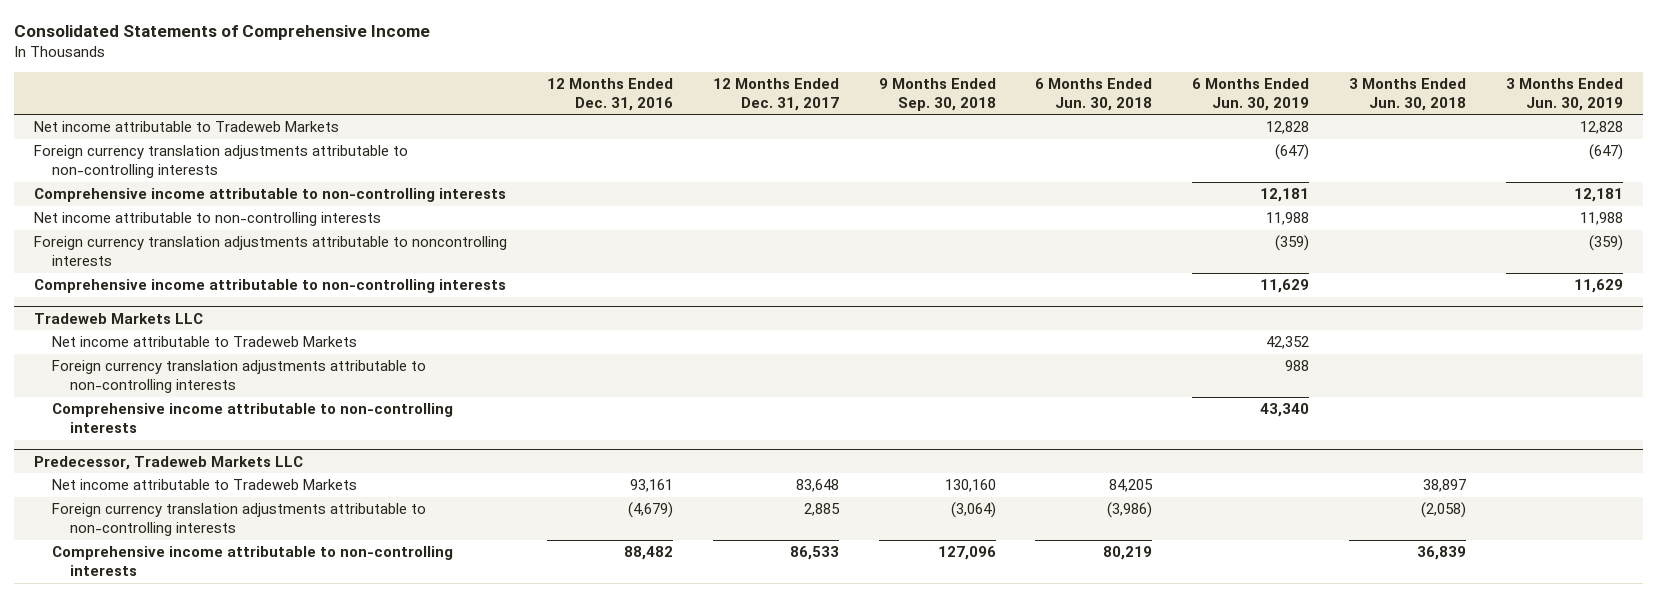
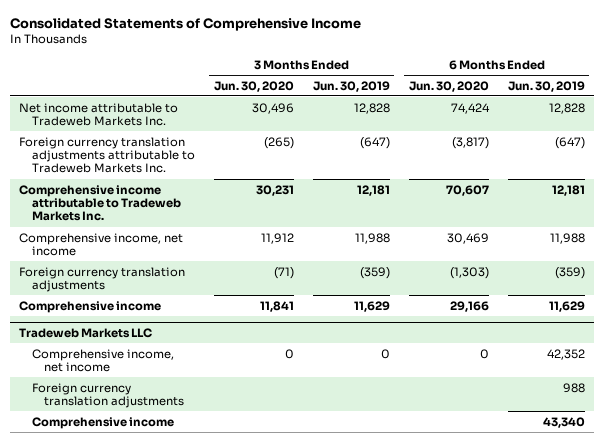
[546,77,673,111] 12 Months Ended Dec. 31, 2016 -> none
[712,77,839,111] 12 Months Ended Dec. 31, 2017 -> none
[878,77,996,111] 9 Months Ended Sep. 30, 2018 -> none
[1035,77,1153,111] 6 Months Ended Jun. 30, 2018 -> none
[1349,77,1467,111] 3 Months Ended Jun. 30, 2018 -> none
none -> [213,80,294,92] Jun. 30, 2020
none -> [408,80,489,92] Jun. 30, 2020
[33,121,339,133] Net income attributable to Tradeweb Markets -> [19,102,179,126] Net income attributable to Tradeweb Markets Inc.
[33,145,408,178] Foreign currency translation adjustments attributable to non-controlling interests -> [19,136,195,174] Foreign currency translation adjustments attributable to Tradeweb Markets Inc.
[33,188,506,203] Comprehensive income attributable to non-controlling interests -> [19,184,181,222] Comprehensive income attributable to Tradeweb Markets Inc.
[33,212,381,227] Net income attributable to non-controlling interests -> [19,232,184,256] Comprehensive income, net income
[33,236,507,266] Foreign currency translation adjustments attributable to noncontrolling interests -> [19,266,186,292] Foreign currency translation adjustments
[33,279,506,294] Comprehensive income attributable to non-controlling interests -> [19,300,162,313] Comprehensive income
[51,336,357,348] Net income attributable to Tradeweb Markets -> none
[33,455,303,470] Predecessor, Tradeweb Markets LLC -> none
[51,479,357,491] Net income attributable to Tradeweb Markets -> none
[51,503,426,536] Foreign currency translation adjustments attributable to non-controlling interests -> none
[51,546,453,576] Comprehensive income attributable to non-controlling interests -> none
none -> [31,348,174,372] Comprehensive income, net income
[51,360,426,393] Foreign currency translation adjustments attributable to non-controlling interests -> [31,382,184,408] Foreign currency translation adjustments
[51,403,453,433] Comprehensive income attributable to non-controlling interests -> [31,416,174,429] Comprehensive income

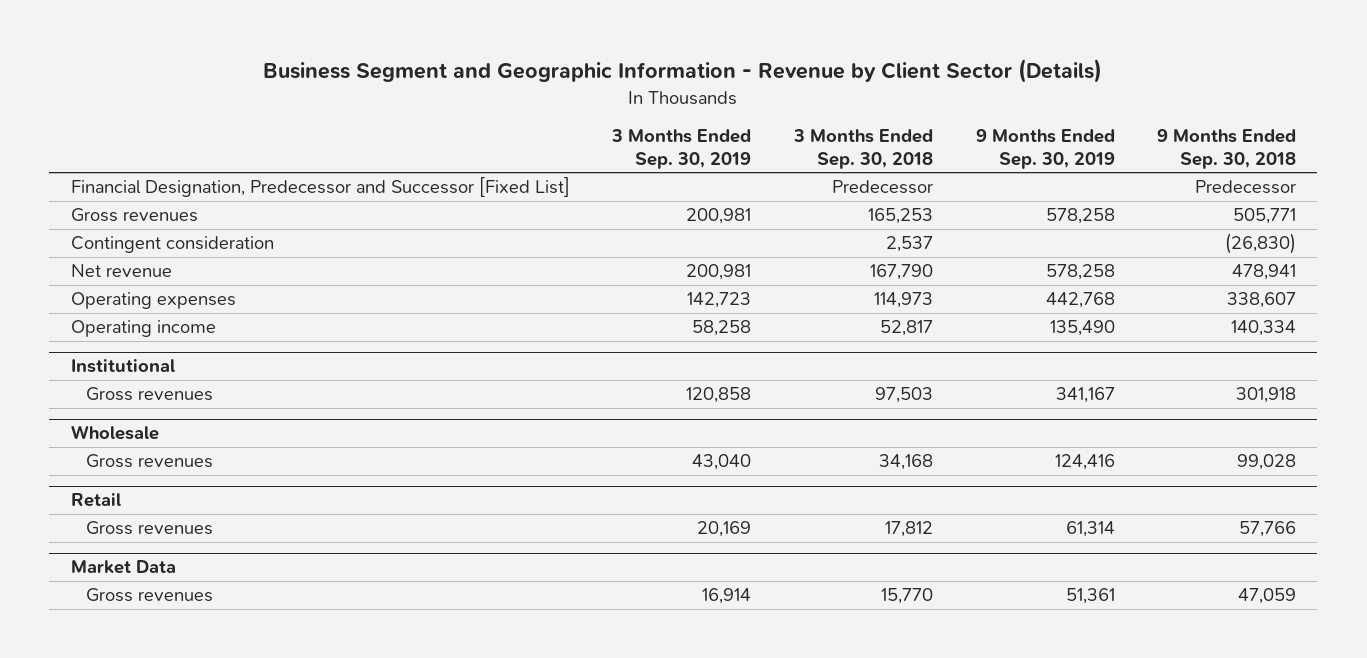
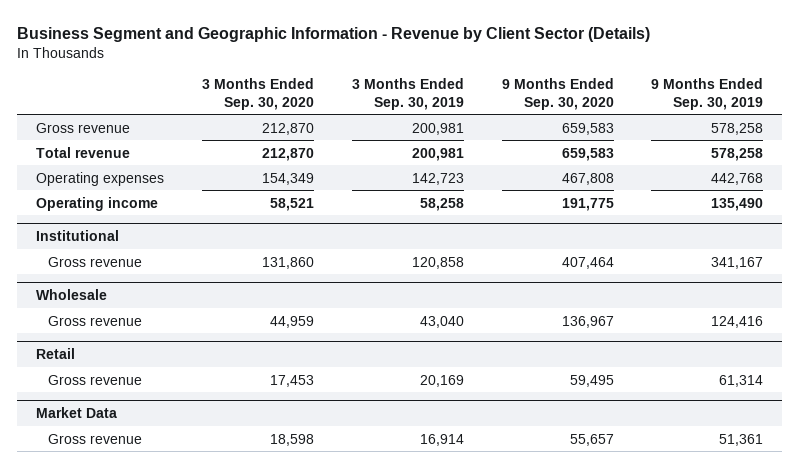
[792,129,933,169] 3 Months Ended Sep. 30, 2018 -> none
[1157,129,1297,169] 9 Months Ended Sep. 30, 2018 -> none
none -> [201,78,314,110] 3 Months Ended Sep. 30, 2020
none -> [501,78,614,110] 9 Months Ended Sep. 30, 2020
[70,177,570,198] Financial Designation, Predecessor and Successor [Fixed List] -> none
[70,236,274,254] Contingent consideration -> none
[70,208,198,223] Gross revenues -> [36,122,131,133] Gross revenue
[70,264,172,278] Net revenue -> [36,146,131,158] Total revenue
[85,387,213,402] Gross revenues -> [47,256,142,267] Gross revenue
[85,454,213,469] Gross revenues -> [47,315,142,326] Gross revenue
[85,521,213,536] Gross revenues -> [47,374,142,385] Gross revenue
[85,588,213,603] Gross revenues -> [47,433,142,444] Gross revenue

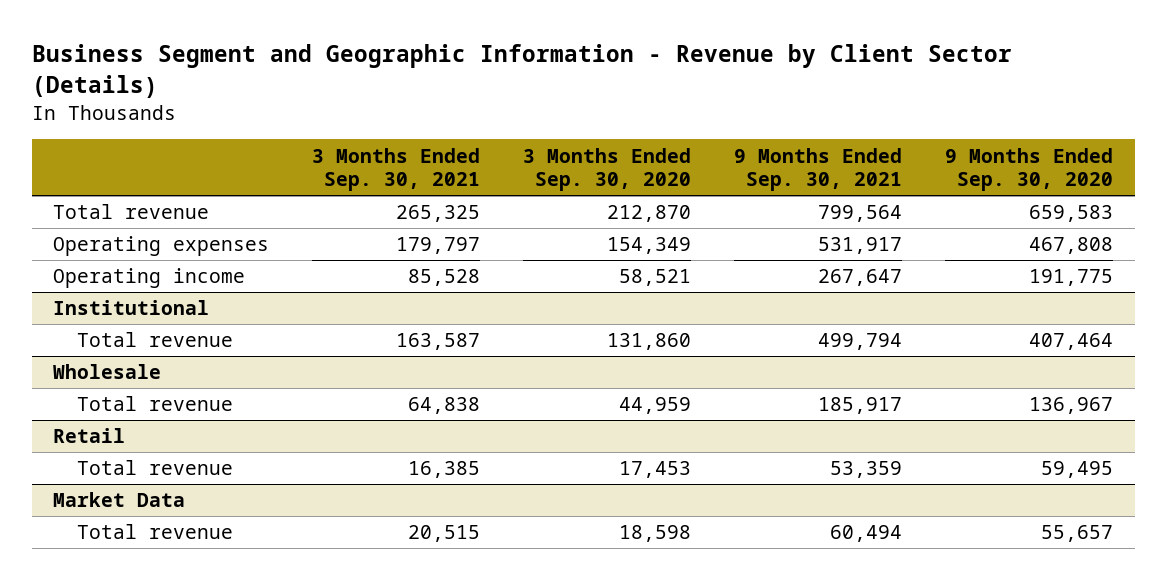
[351,78,464,110] 3 Months Ended Sep. 30, 2019 -> none
[651,78,764,110] 9 Months Ended Sep. 30, 2019 -> none
none -> [312,147,481,191] 3 Months Ended Sep. 30, 2021
none -> [734,147,903,191] 9 Months Ended Sep. 30, 2021
[36,122,131,133] Gross revenue -> none
[47,256,142,267] Gross revenue -> [77,332,234,348] Total revenue
[47,315,142,326] Gross revenue -> [77,396,234,412] Total revenue
[47,374,142,385] Gross revenue -> [77,460,234,476] Total revenue
[47,433,142,444] Gross revenue -> [77,524,234,540] Total revenue

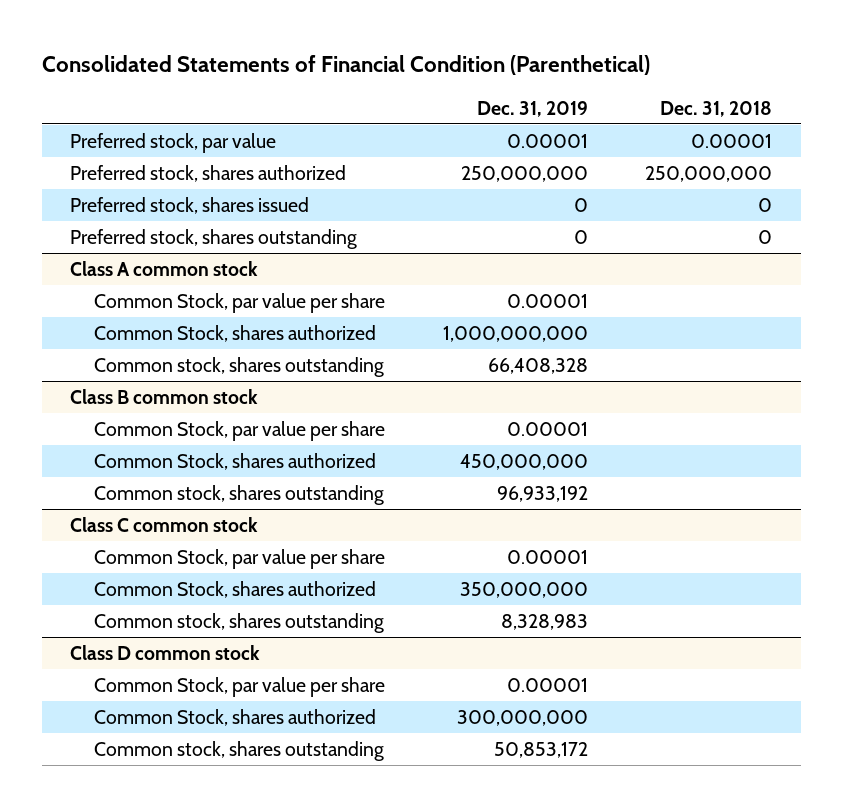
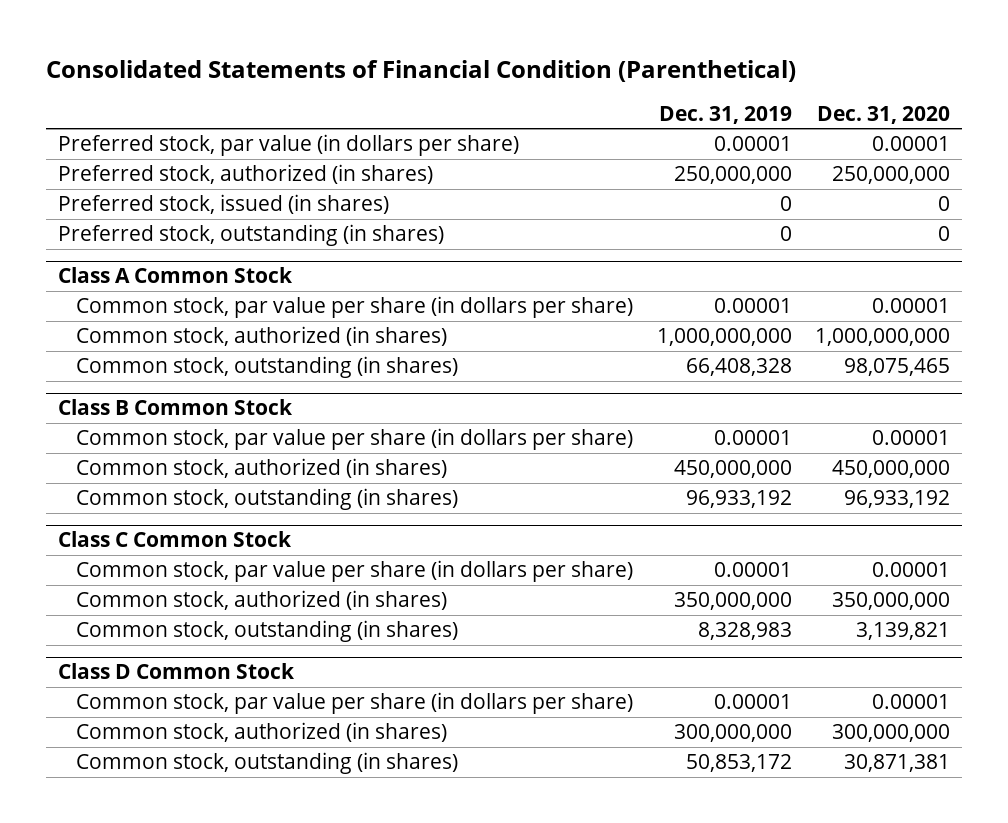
[660,100,773,117] Dec. 31, 2018 -> none
none -> [817,105,951,124] Dec. 31, 2020
[70,132,277,153] Preferred stock, par value -> [57,134,519,157] Preferred stock, par value (in dollars per share)
[70,164,347,182] Preferred stock, shares authorized -> [57,164,433,185] Preferred stock, authorized (in shares)
[70,196,310,214] Preferred stock, shares issued -> [57,194,389,215] Preferred stock, issued (in shares)
[70,228,358,249] Preferred stock, shares outstanding -> [57,224,444,247] Preferred stock, outstanding (in shares)
[70,260,259,276] Class A common stock -> [57,267,293,284] Class A Common Stock
[93,292,385,313] Common Stock, par value per share -> [75,296,633,319] Common stock, par value per share (in dollars per share)
[93,324,376,342] Common Stock, shares authorized -> [75,326,447,347] Common stock, authorized (in shares)
[93,356,384,377] Common stock, shares outstanding -> [75,356,458,379] Common stock, outstanding (in shares)
[70,388,259,404] Class B common stock -> [57,399,293,416] Class B Common Stock
[93,420,385,441] Common Stock, par value per share -> [75,428,633,451] Common stock, par value per share (in dollars per share)
[93,452,376,470] Common Stock, shares authorized -> [75,458,447,479] Common stock, authorized (in shares)
[93,484,384,505] Common stock, shares outstanding -> [75,488,458,511] Common stock, outstanding (in shares)
[70,516,259,532] Class C common stock -> [57,531,292,548] Class C Common Stock
[93,548,385,569] Common Stock, par value per share -> [75,560,633,583] Common stock, par value per share (in dollars per share)
[93,580,376,598] Common Stock, shares authorized -> [75,590,447,611] Common stock, authorized (in shares)
[93,612,384,633] Common stock, shares outstanding -> [75,620,458,643] Common stock, outstanding (in shares)
[70,644,261,660] Class D common stock -> [57,663,295,680] Class D Common Stock
[93,676,385,697] Common Stock, par value per share -> [75,692,633,715] Common stock, par value per share (in dollars per share)
[93,708,376,726] Common Stock, shares authorized -> [75,722,447,743] Common stock, authorized (in shares)
[93,740,384,761] Common stock, shares outstanding -> [75,752,458,775] Common stock, outstanding (in shares)

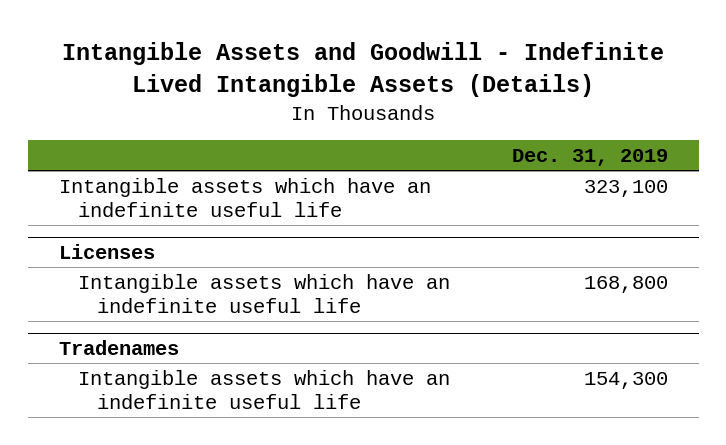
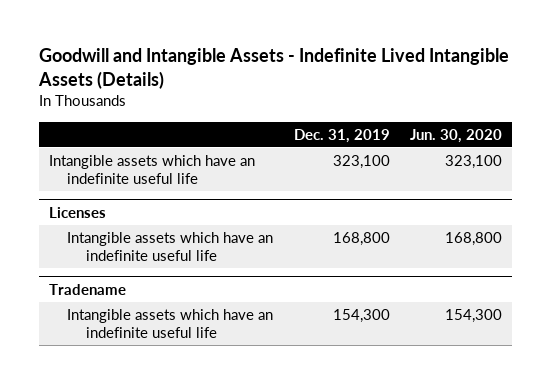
[62,41,665,97] Intangible Assets and Goodwill - Indefinite Lived Intangible Assets (Details) -> [37,48,509,89] Goodwill and Intangible Assets - Indefinite Lived Intangible Assets (Details)
none -> [409,128,502,143] Jun. 30, 2020
[58,339,179,355] Tradenames -> [48,283,126,295] Tradename

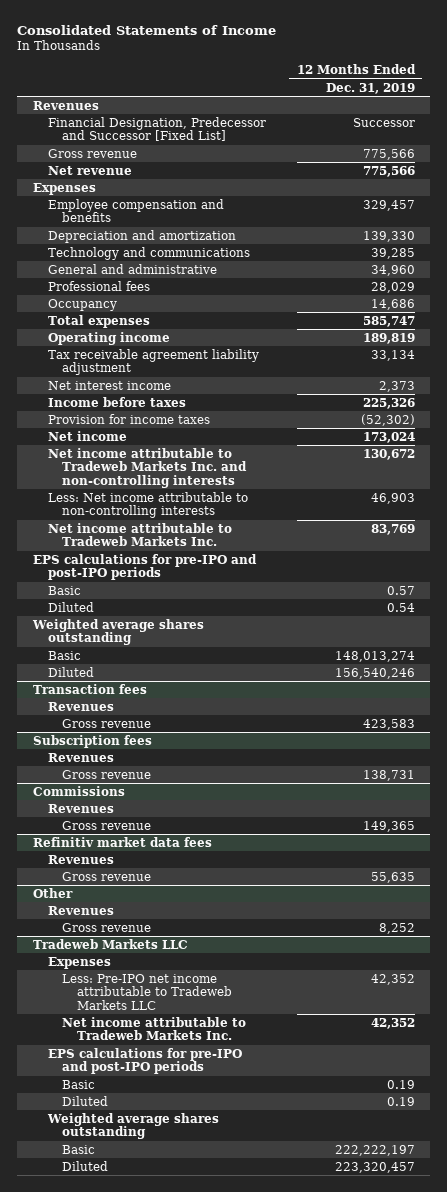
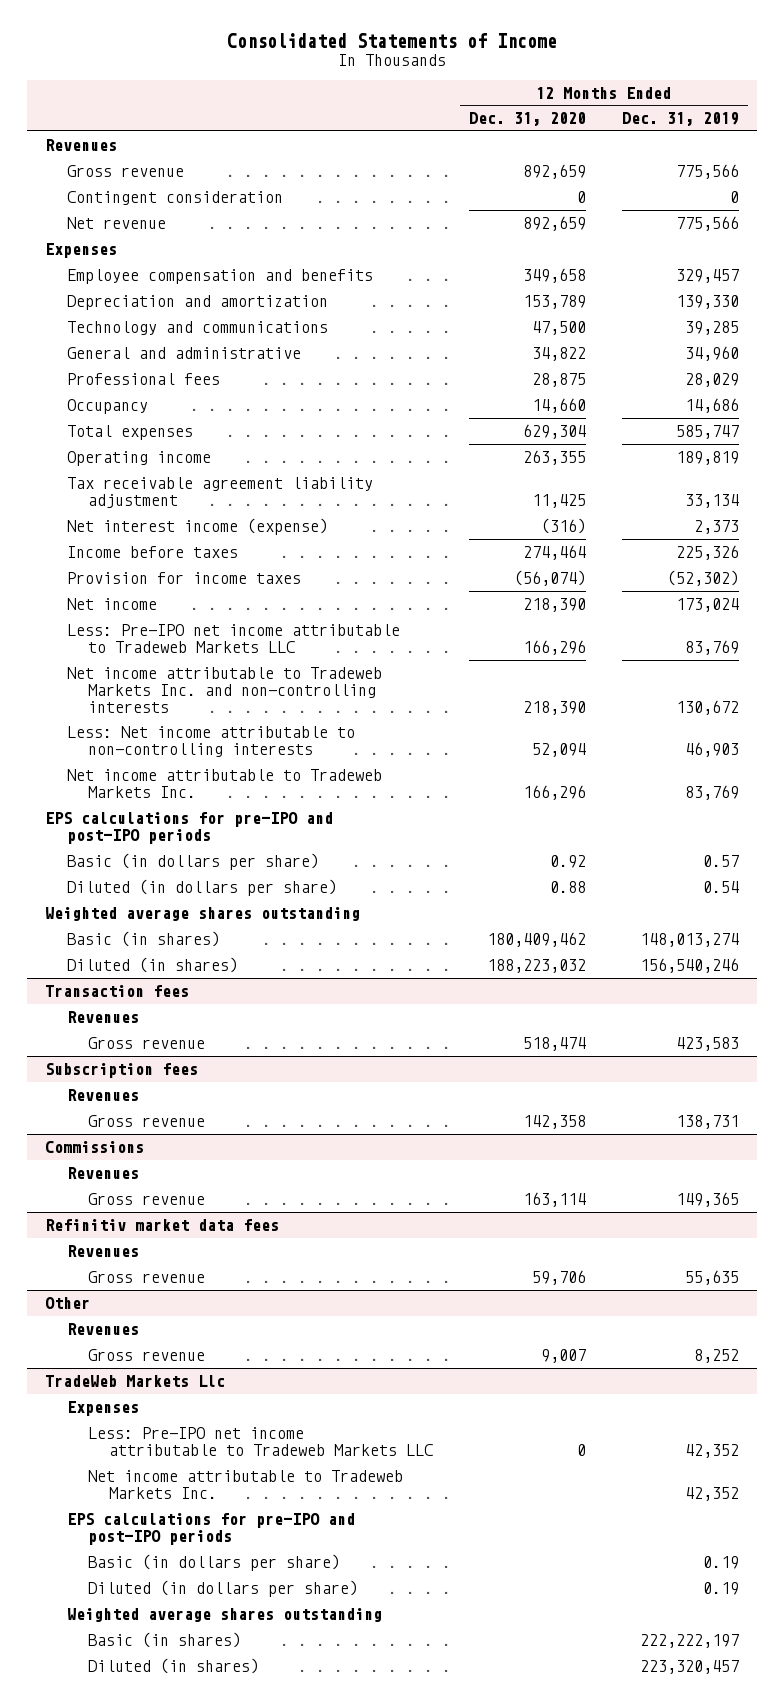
none -> [468,112,586,127] Dec. 31, 2020
[47,116,266,142] Financial Designation, Predecessor and Successor [Fixed List] -> none
none -> [66,190,283,205] Contingent consideration
[47,380,171,390] Net interest income -> [66,517,328,535] Net interest income (expense)
none -> [66,623,400,653] Less: Pre-IPO net income attributable to Tradeweb Markets LLC
[47,585,81,595] Basic -> [66,852,319,870] Basic (in dollars per share)
[47,601,94,612] Diluted -> [66,878,337,896] Diluted (in dollars per share)
[47,650,81,660] Basic -> [66,930,220,947] Basic (in shares)
[47,666,94,677] Diluted -> [66,956,238,973] Diluted (in shares)
[32,938,188,949] Tradeweb Markets LLC -> [45,1374,226,1387] TradeWeb Markets Llc
[62,1079,96,1089] Basic -> [87,1553,340,1571] Basic (in dollars per share)
[62,1095,109,1106] Diluted -> [87,1579,358,1597] Diluted (in dollars per share)
[62,1144,96,1154] Basic -> [87,1631,241,1648] Basic (in shares)
[62,1160,109,1171] Diluted -> [87,1657,259,1674] Diluted (in shares)

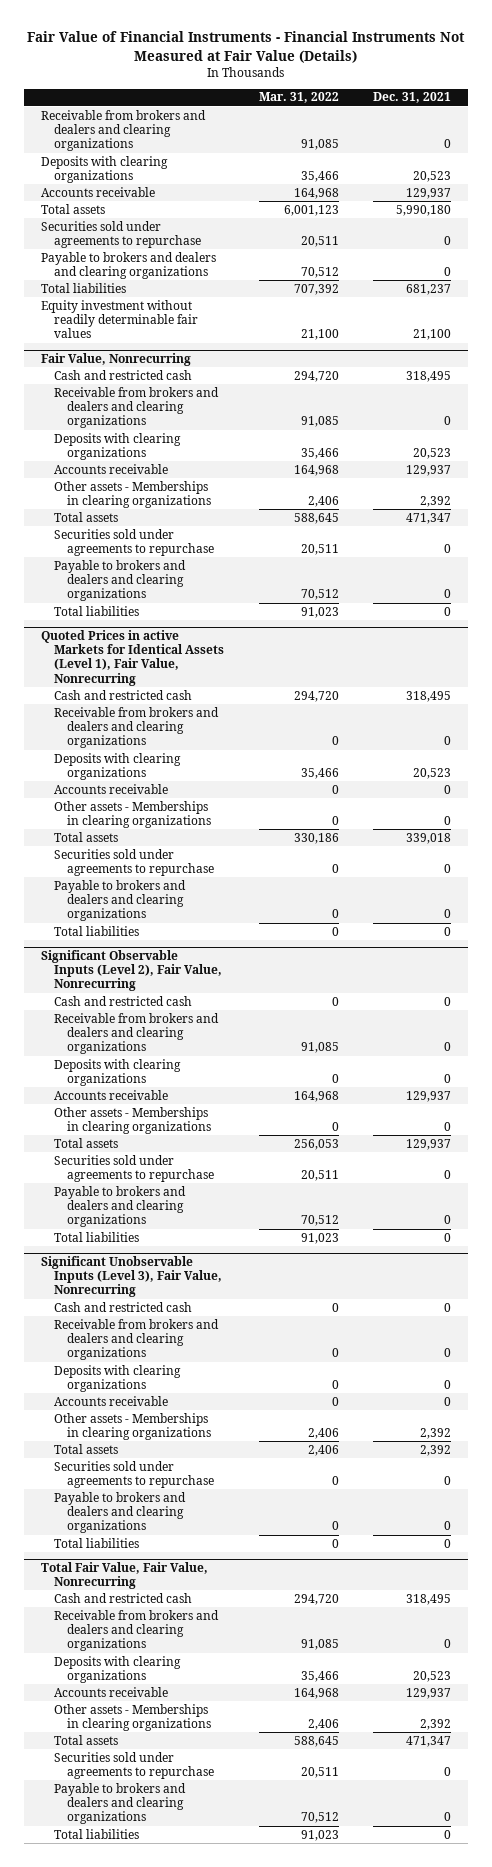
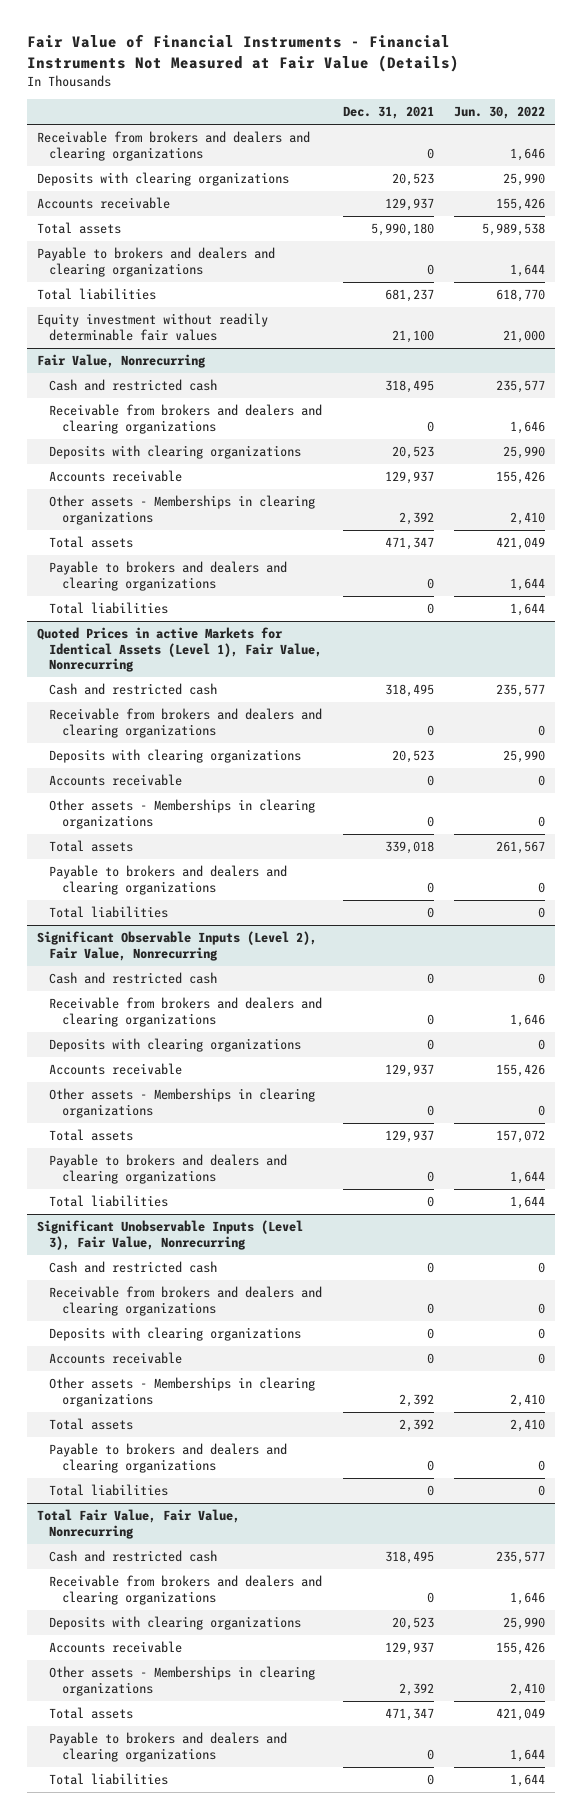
[258,92,339,104] Mar. 31, 2022 -> none
none -> [454,106,546,120] Jun. 30, 2022
[41,220,201,249] Securities sold under agreements to repurchase -> none
[53,528,214,557] Securities sold under agreements to repurchase -> none
[53,848,214,877] Securities sold under agreements to repurchase -> none
[53,1154,214,1183] Securities sold under agreements to repurchase -> none
[53,1460,214,1489] Securities sold under agreements to repurchase -> none
[53,1751,214,1780] Securities sold under agreements to repurchase -> none

